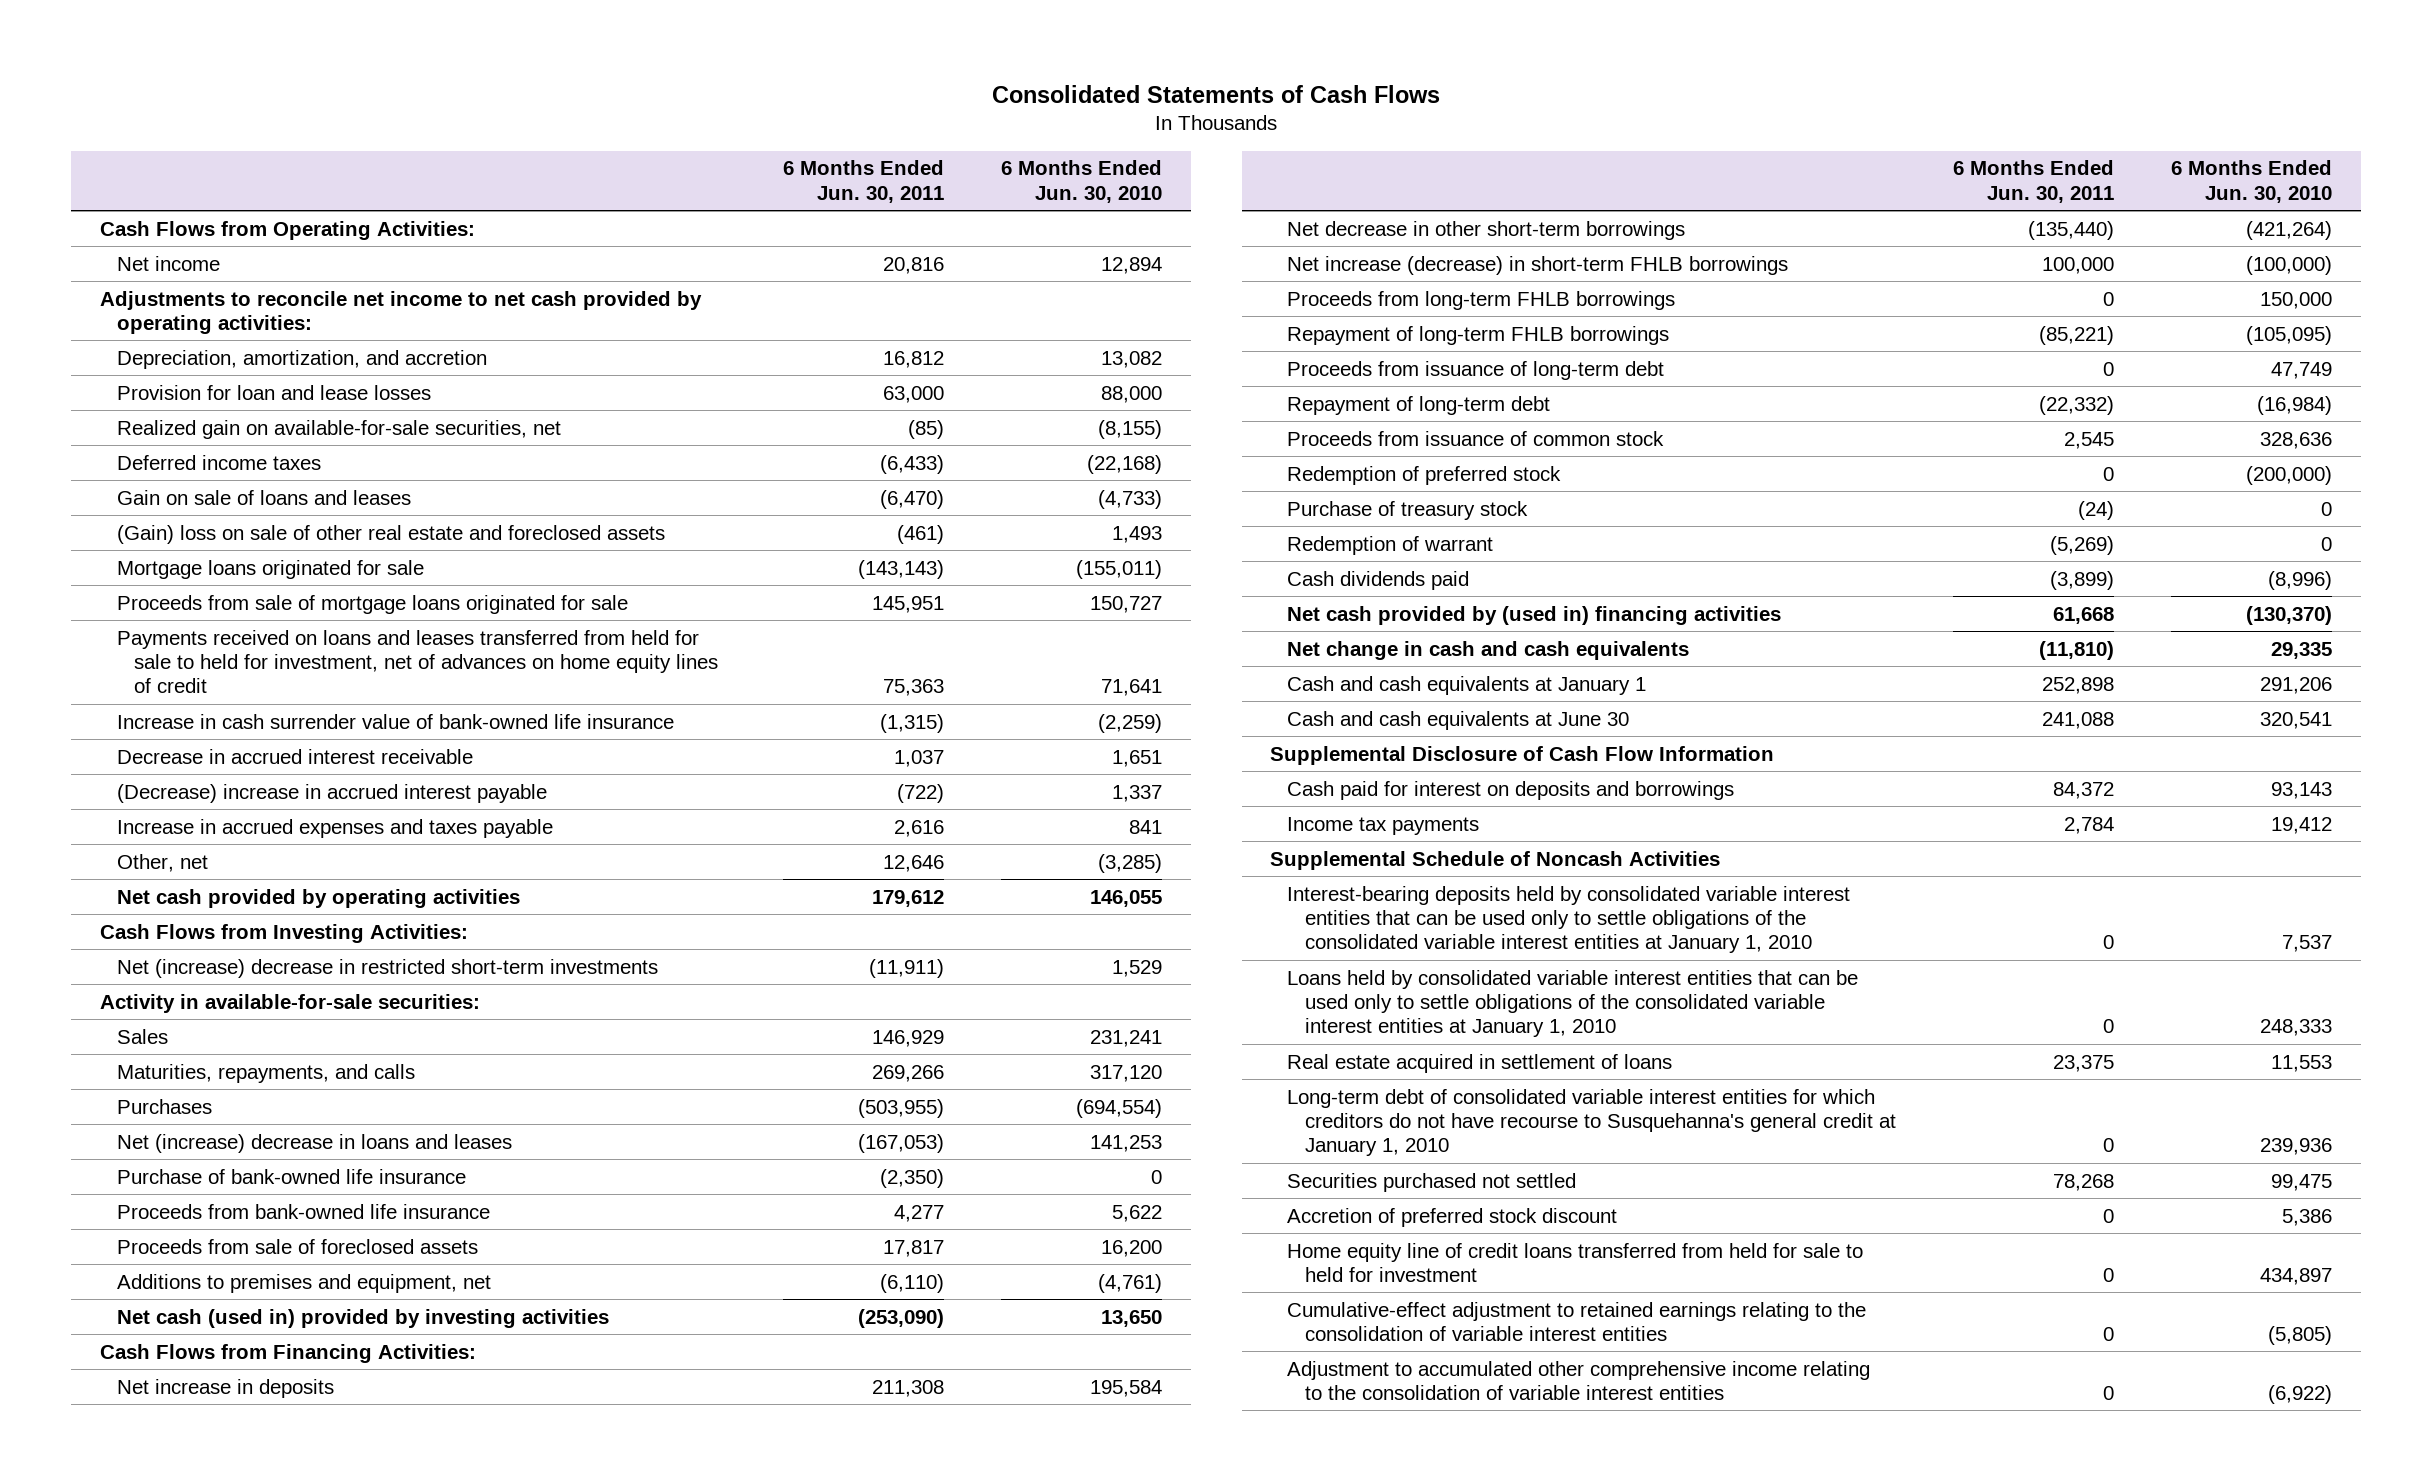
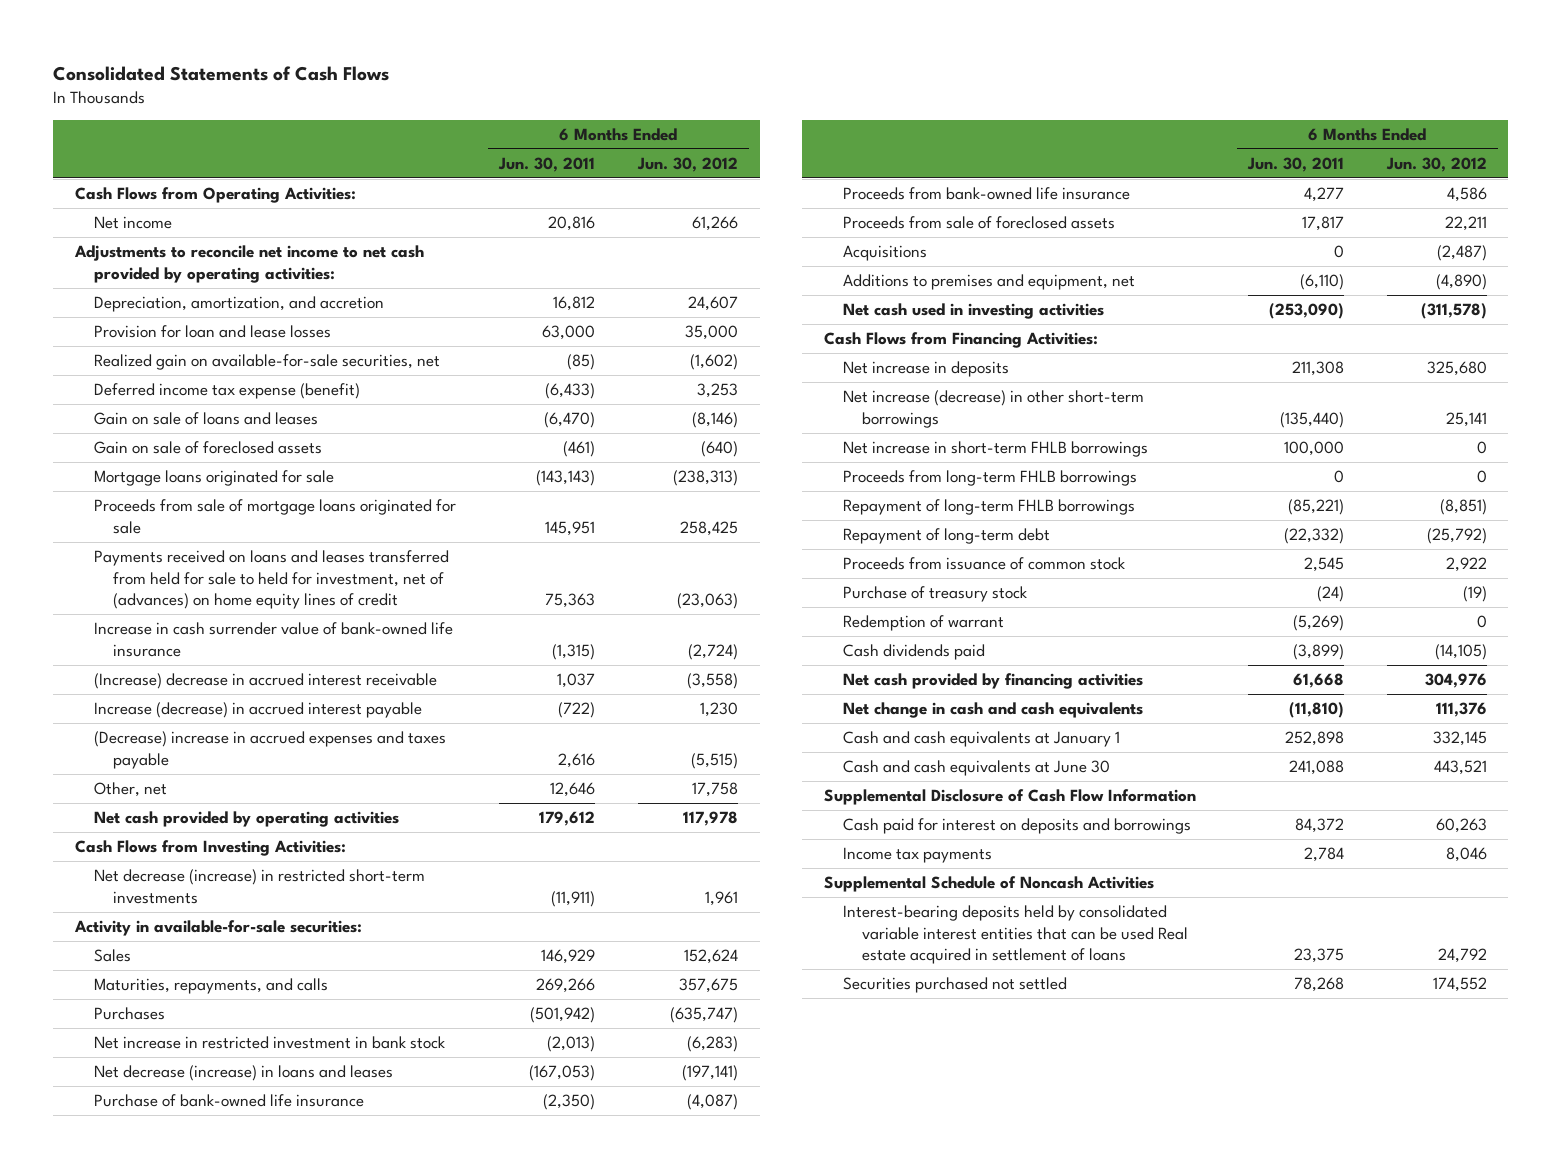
[1000,160,1162,203] 6 Months Ended Jun. 30, 2010 -> none
none -> [637,157,739,173] Jun. 30, 2012
[117,454,322,470] Deferred income taxes -> [93,383,360,400] Deferred income tax expense (benefit)
[117,524,666,544] (Gain) loss on sale of other real estate and foreclosed assets -> [93,441,322,455] Gain on sale of foreclosed assets
[117,629,719,694] Payments received on loans and leases transferred from held for sale to held for investment, net of advances on home equity lines of credit -> [93,550,449,610] Payments received on loans and leases transferred from held for sale to held for investment, net of (advances) on home equity lines of credit
[117,748,474,764] Decrease in accrued interest receivable -> [93,673,437,690] (Increase) decrease in accrued interest receivable
[117,783,548,803] (Decrease) increase in accrued interest payable -> [93,702,422,719] Increase (decrease) in accrued interest payable
[117,818,554,838] Increase in accrued expenses and taxes payable -> [93,731,446,769] (Decrease) increase in accrued expenses and taxes payable
[117,958,659,978] Net (increase) decrease in restricted short-term investments -> [93,869,425,904] Net decrease (increase) in restricted short-term investments
[857,1098,944,1118] (503,955) -> [529,1007,595,1024] (501,942)
none -> [93,1036,445,1050] Net increase in restricted investment in bank stock
[117,1133,513,1153] Net (increase) decrease in loans and leases -> [93,1065,393,1082] Net decrease (increase) in loans and leases
none -> [842,245,927,262] Acquisitions
[117,1308,610,1328] Net cash (used in) provided by investing activities -> [842,303,1104,320] Net cash used in investing activities
[1287,220,1686,240] Net decrease in other short-term borrowings -> [842,390,1144,428] Net increase (decrease) in other short-term borrowings
[1287,255,1789,275] Net increase (decrease) in short-term FHLB borrowings -> [842,441,1148,458] Net increase in short-term FHLB borrowings
[1287,360,1665,380] Proceeds from issuance of long-term debt -> none
[1287,465,1562,485] Redemption of preferred stock -> none
[1287,605,1782,625] Net cash provided by (used in) financing activities -> [842,673,1143,690] Net cash provided by financing activities
[1287,885,1851,954] Interest-bearing deposits held by consolidated variable interest entities that can be used only to settle obligations of the consolidated variable interest entities at January 1, 2010 -> none
[1287,969,1859,1038] Loans held by consolidated variable interest entities that can be used only to settle obligations of the consolidated variable interest entities at January 1, 2010 -> none
[1287,1088,1896,1157] Long-term debt of consolidated variable interest entities for which creditors do not have recourse to Susquehanna's general credit at January 1, 2010 -> none
[1287,1053,1673,1073] Real estate acquired in settlement of loans -> [842,905,1188,965] Interest-bearing deposits held by consolidated variable interest entities that can be used Real estate acquired in settlement of loans
[1287,1207,1618,1227] Accretion of preferred stock discount -> none
[1287,1242,1864,1282] Home equity line of credit loans transferred from held for sale to held for investment -> none
[1287,1301,1867,1341] Cumulative-effect adjustment to retained earnings relating to the consolidation of variable interest entities -> none
[1287,1360,1871,1400] Adjustment to accumulated other comprehensive income relating to the consolidation of variable interest entities -> none

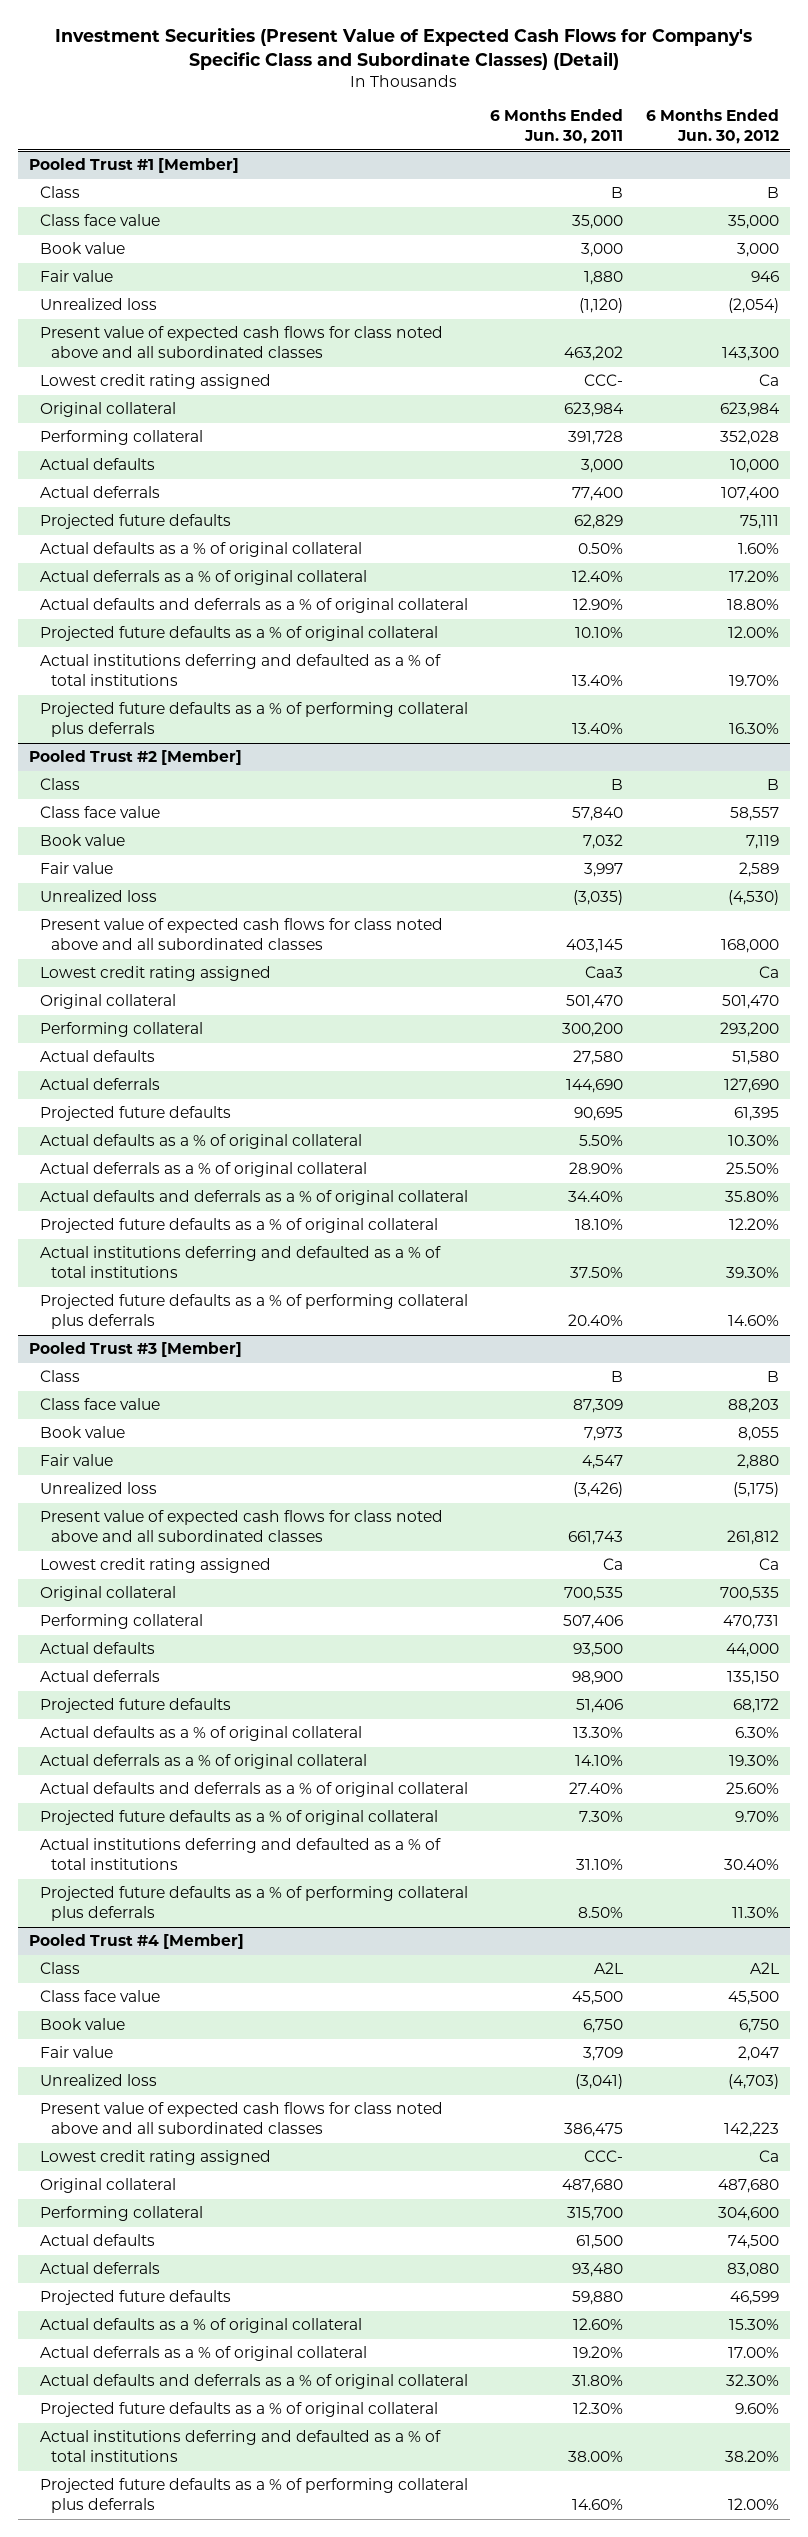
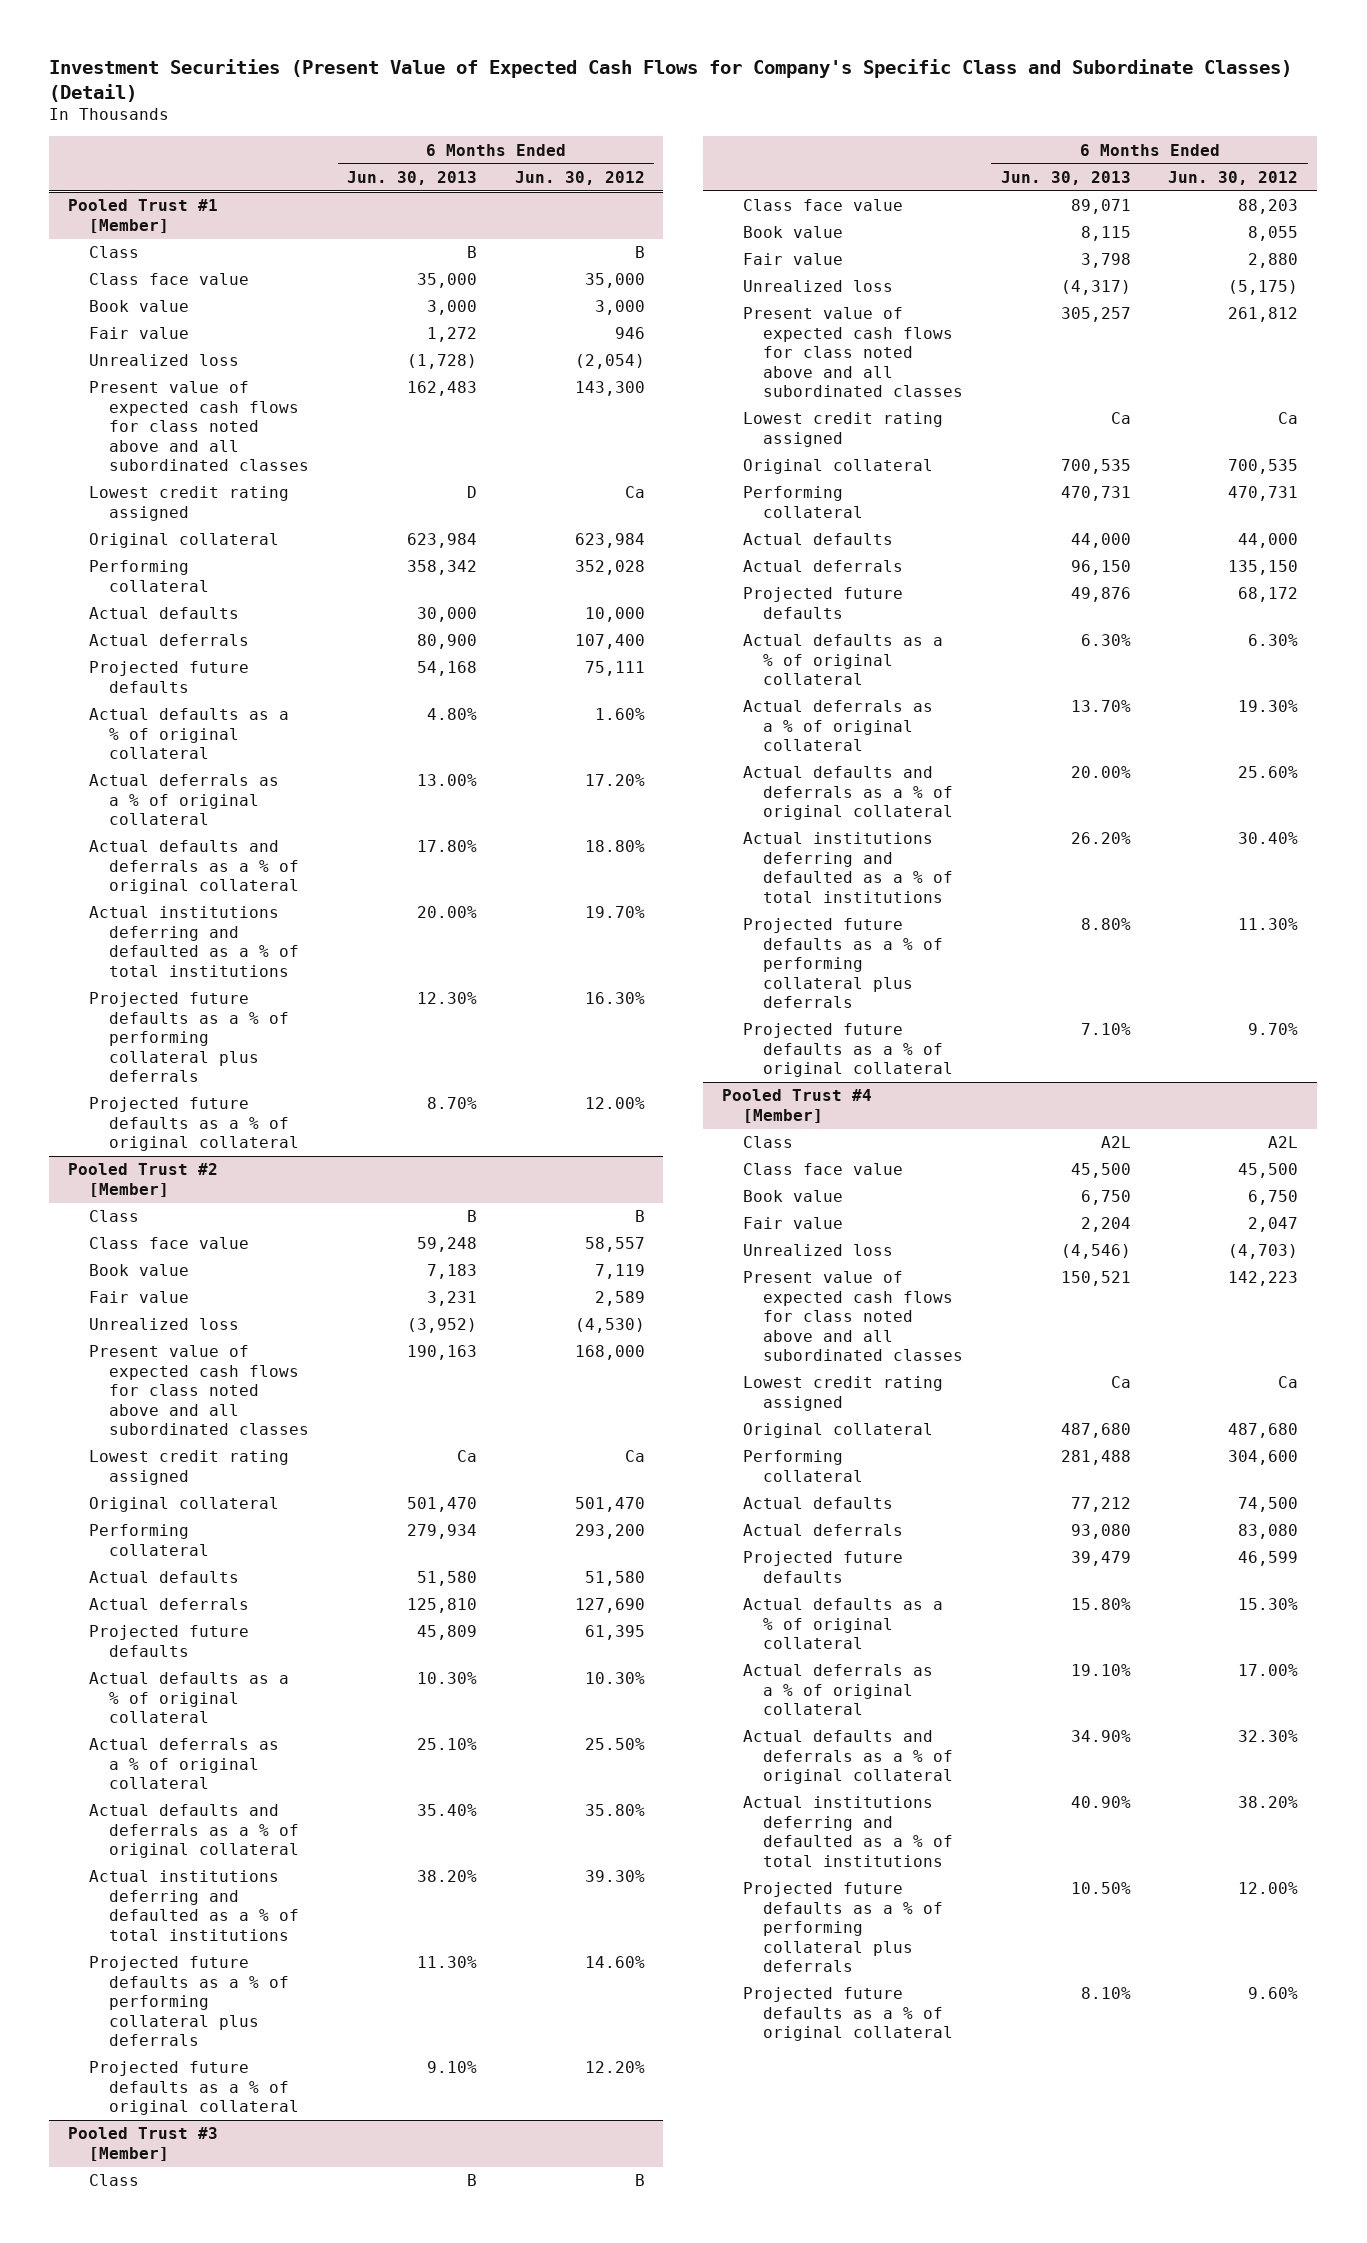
[490,109,624,145] 6 Months Ended Jun. 30, 2011 -> none
none -> [346,170,477,185] Jun. 30, 2013
[40,626,439,642] Projected future defaults as a % of original collateral -> [88,1097,300,1152] Projected future defaults as a % of original collateral
[40,1218,439,1234] Projected future defaults as a % of original collateral -> [88,2061,300,2116] Projected future defaults as a % of original collateral
[40,1810,439,1826] Projected future defaults as a % of original collateral -> [742,1023,954,1078] Projected future defaults as a % of original collateral
[40,2402,439,2418] Projected future defaults as a % of original collateral -> [742,1987,954,2042] Projected future defaults as a % of original collateral

